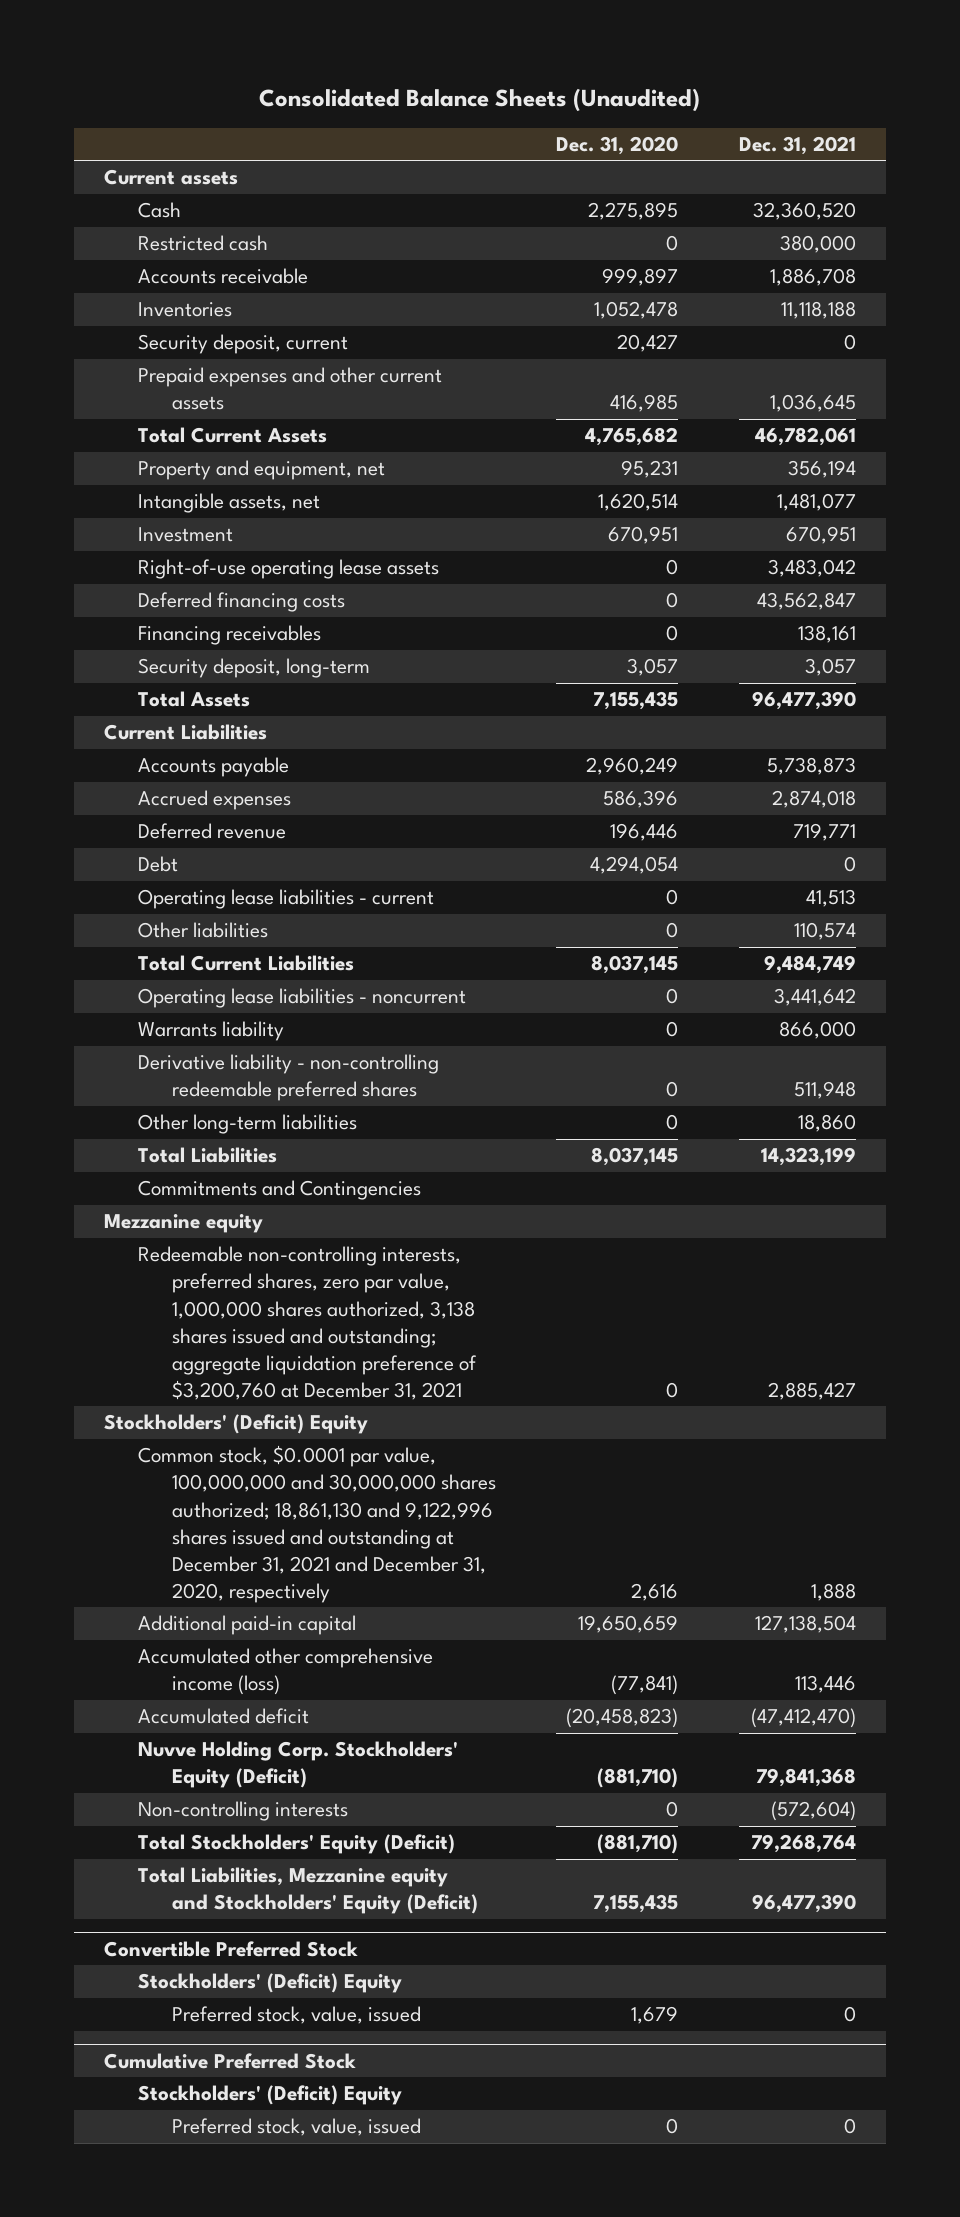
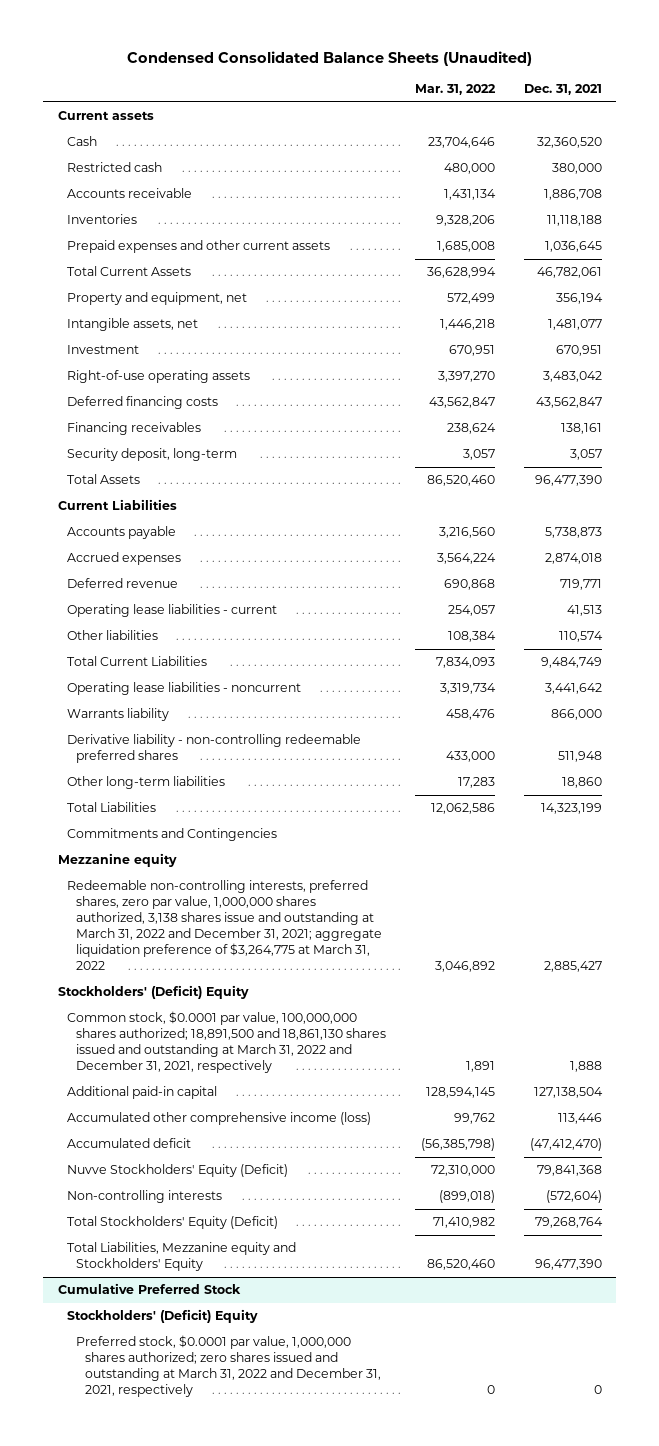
[259,88,701,113] Consolidated Balance Sheets (Unaudited) -> [126,50,532,66] Condensed Consolidated Balance Sheets (Unaudited)
[556,135,679,155] Dec. 31, 2020 -> none
none -> [414,83,496,95] Mar. 31, 2022
[137,334,348,355] Security deposit, current -> none
[137,559,439,580] Right-of-use operating lease assets -> [66,370,250,384] Right-of-use operating assets
[137,856,178,873] Debt -> none
[137,1246,477,1400] Redeemable non-controlling interests, preferred shares, zero par value, 1,000,000 shares authorized, 3,138 shares issued and outstanding; aggregate liquidation preference of $3,200,760 at December 31, 2021 -> [66,880,383,971] Redeemable non-controlling interests, preferred shares, zero par value, 1,000,000 shares authorized, 3,138 shares issue and outstanding at March 31, 2022 and December 31, 2021; aggregate liquidation preference of $3,264,775 at March 31, 2022
[137,1445,496,1603] Common stock, $0.0001 par value, 100,000,000 and 30,000,000 shares authorized; 18,861,130 and 9,122,996 shares issued and outstanding at December 31, 2021 and December 31, 2020, respectively -> [66,1011,387,1074] Common stock, $0.0001 par value, 100,000,000 shares authorized; 18,891,500 and 18,861,130 shares issued and outstanding at March 31, 2022 and December 31, 2021, respectively
[137,1741,458,1789] Nuvve Holding Corp. Stockholders' Equity (Deficit) -> [66,1164,288,1178] Nuvve Stockholders' Equity (Deficit)
[103,1940,358,1957] Convertible Preferred Stock -> none
[137,1973,402,1994] Stockholders' (Deficit) Equity -> none
[171,2006,421,2025] Preferred stock, value, issued -> none
[137,1867,478,1915] Total Liabilities, Mezzanine equity and Stockholders' Equity (Deficit) -> [66,1242,296,1272] Total Liabilities, Mezzanine equity and Stockholders' Equity
[171,2118,421,2137] Preferred stock, value, issued -> [76,1335,382,1398] Preferred stock, $0.0001 par value, 1,000,000 shares authorized; zero shares issued and outstanding at March 31, 2022 and December 31, 2021, respectively

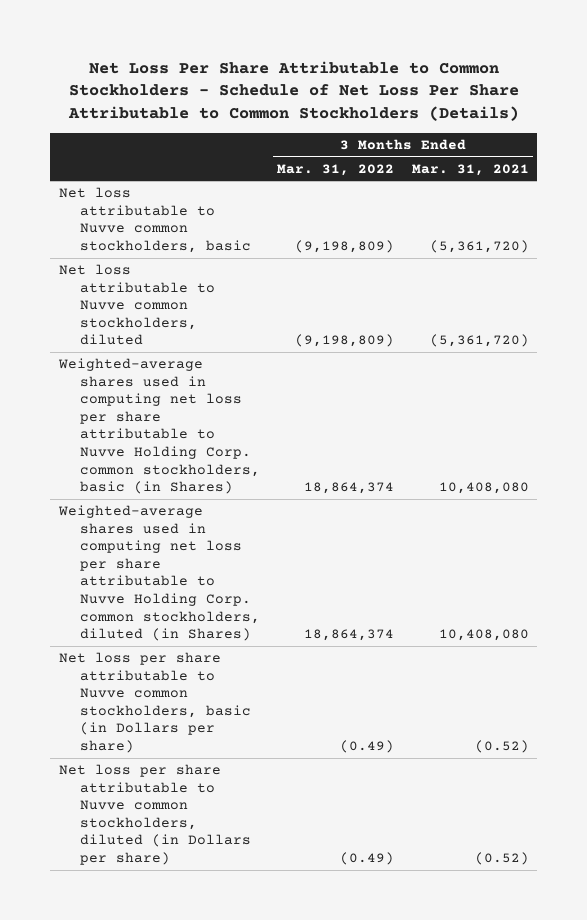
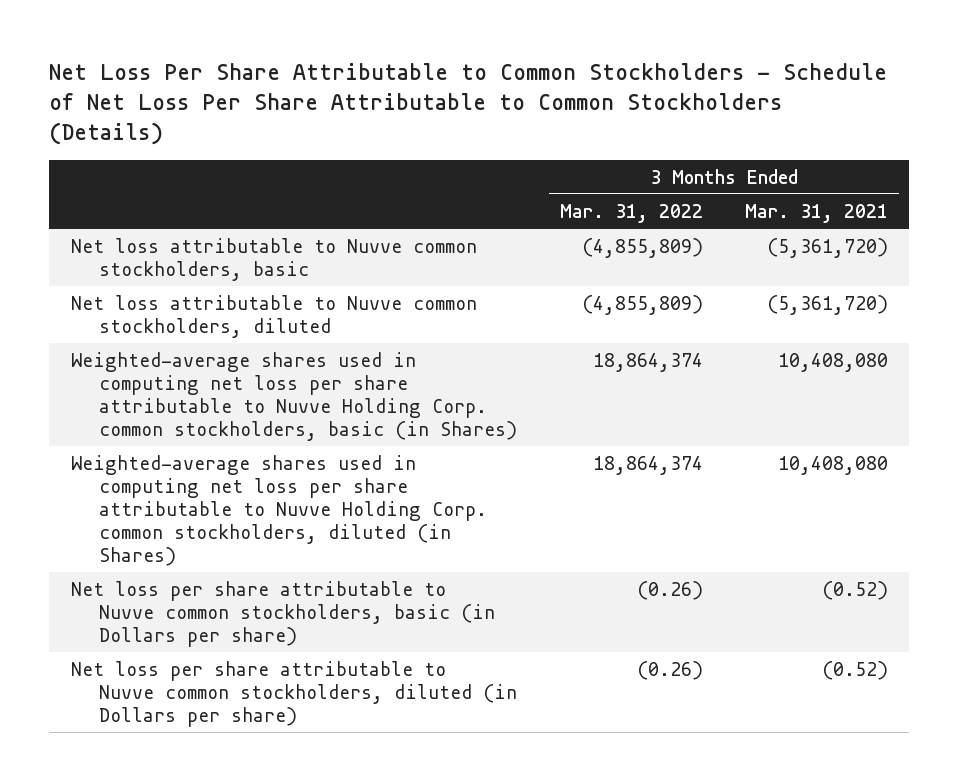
[295,239,395,253] (9,198,809) -> [581,237,703,258] (4,855,809)
[295,334,395,348] (9,198,809) -> [581,294,703,315] (4,855,809)
[340,739,395,753] (0.49) -> [636,580,703,600] (0.26)
[340,851,395,865] (0.49) -> [636,660,703,680] (0.26)

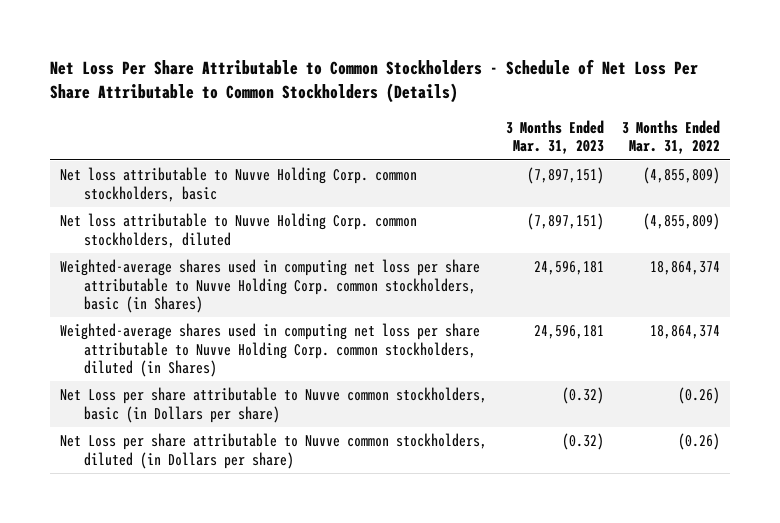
[745,203,889,223] Mar. 31, 2021 -> none
none -> [505,119,604,154] 3 Months Ended Mar. 31, 2023
[70,237,477,281] Net loss attributable to Nuvve common stockholders, basic -> [59,167,417,202] Net loss attributable to Nuvve Holding Corp. common stockholders, basic
[70,294,477,338] Net loss attributable to Nuvve common stockholders, diluted -> [59,213,417,248] Net loss attributable to Nuvve Holding Corp. common stockholders, diluted
[70,580,496,647] Net loss per share attributable to Nuvve common stockholders, basic (in Dollars per share) -> [59,387,487,423] Net Loss per share attributable to Nuvve common stockholders, basic (in Dollars per share)
[70,660,518,727] Net loss per share attributable to Nuvve common stockholders, diluted (in Dollars per share) -> [59,433,487,469] Net Loss per share attributable to Nuvve common stockholders, diluted (in Dollars per share)

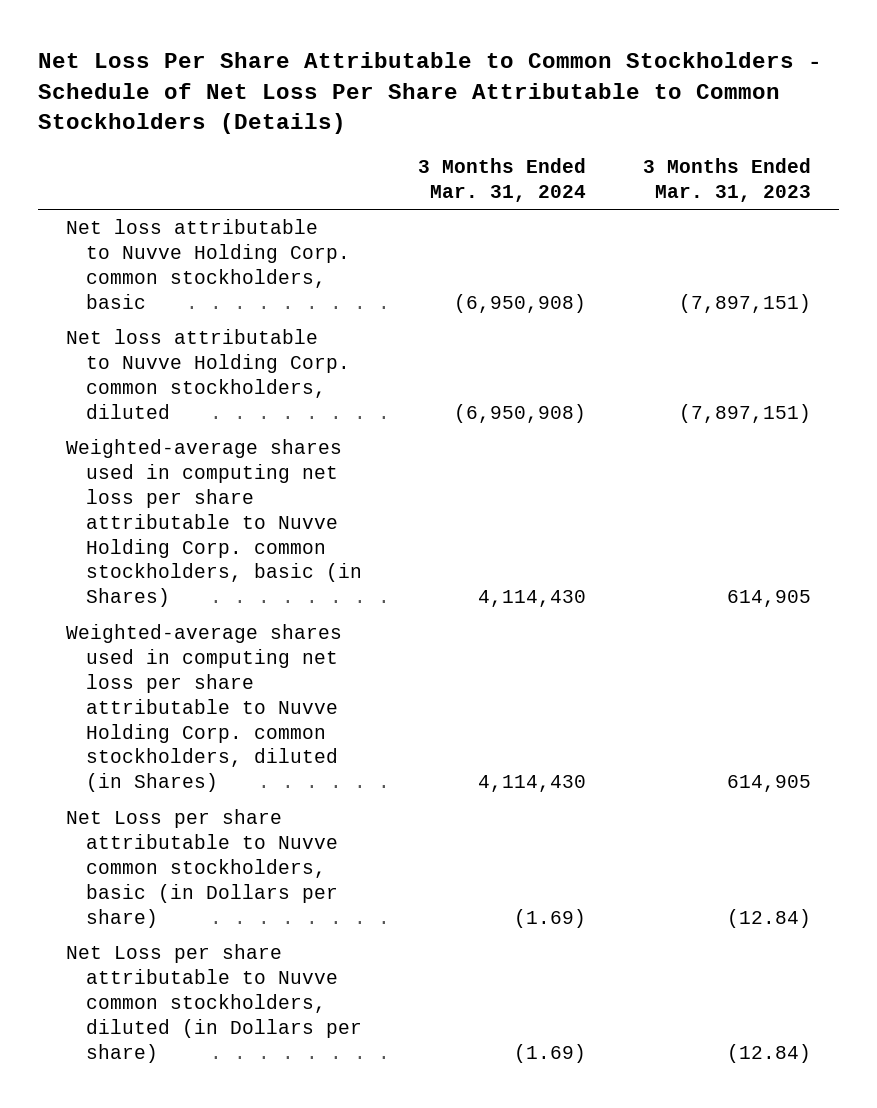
[622,119,721,154] 3 Months Ended Mar. 31, 2022 -> none
none -> [418,158,587,202] 3 Months Ended Mar. 31, 2024
[533,261,604,276] 24,596,181 -> [727,590,812,608] 614,905
[533,325,604,340] 24,596,181 -> [727,775,812,793] 614,905
[561,387,604,405] (0.32) -> [727,908,812,928] (12.84)
[561,433,604,451] (0.32) -> [727,1043,812,1063] (12.84)

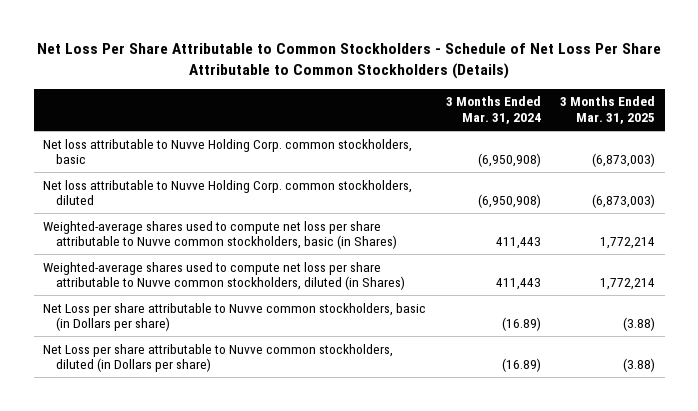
[643,158,812,202] 3 Months Ended Mar. 31, 2023 -> none
none -> [559,96,655,124] 3 Months Ended Mar. 31, 2025
[66,439,362,608] Weighted-average shares used in computing net loss per share attributable to Nuvve Holding Corp. common stockholders, basic (in Shares) -> [43,220,398,250] Weighted-average shares used to compute net loss per share attributable to Nuvve common stockholders, basic (in Shares)
[478,590,587,608] 4,114,430 -> [495,237,541,250] 411,443
[66,624,343,793] Weighted-average shares used in computing net loss per share attributable to Nuvve Holding Corp. common stockholders, diluted (in Shares) -> [43,261,406,291] Weighted-average shares used to compute net loss per share attributable to Nuvve common stockholders, diluted (in Shares)
[478,775,587,793] 4,114,430 -> [495,278,541,291] 411,443
[514,908,587,928] (1.69) -> [501,317,541,332] (16.89)
[514,1043,587,1063] (1.69) -> [501,358,541,373] (16.89)

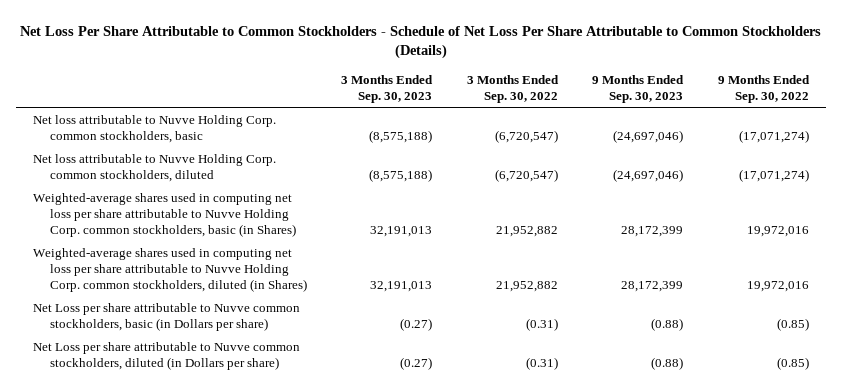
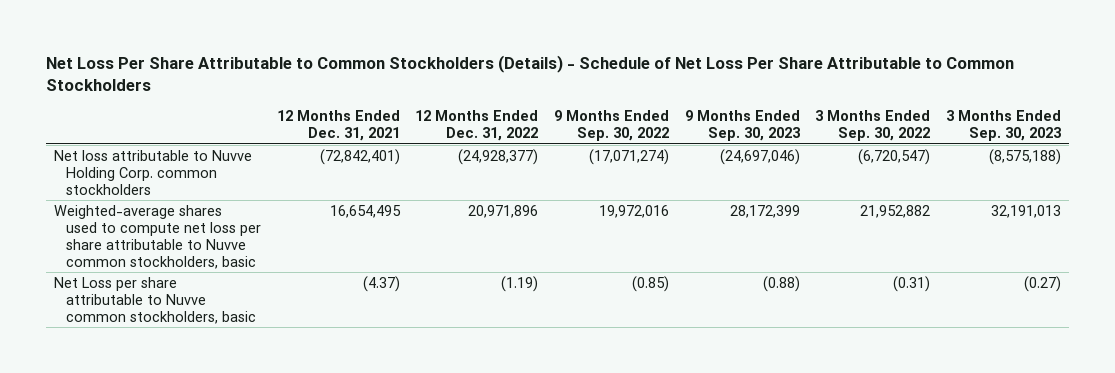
[19,25,821,60] Net Loss Per Share Attributable to Common Stockholders - Schedule of Net Loss Per Share Attributable to Common Stockholders (Details) -> [46,54,1015,92] Net Loss Per Share Attributable to Common Stockholders (Details) - Schedule of Net Loss Per Share Attributable to Common Stockholders
none -> [276,110,400,142] 12 Months Ended Dec. 31, 2021
none -> [415,110,539,142] 12 Months Ended Dec. 31, 2022
[32,153,276,182] Net loss attributable to Nuvve Holding Corp. common stockholders, diluted -> none
[32,247,307,292] Weighted-average shares used in computing net loss per share attributable to Nuvve Holding Corp. common stockholders, diluted (in Shares) -> none
[32,341,300,370] Net Loss per share attributable to Nuvve common stockholders, diluted (in Dollars per share) -> none
[32,114,276,143] Net loss attributable to Nuvve Holding Corp. common stockholders, basic -> [54,149,253,195] Net loss attributable to Nuvve Holding Corp. common stockholders
[32,192,296,237] Weighted-average shares used in computing net loss per share attributable to Nuvve Holding Corp. common stockholders, basic (in Shares) -> [54,204,261,269] Weighted-average shares used to compute net loss per share attributable to Nuvve common stockholders, basic
[32,302,300,331] Net Loss per share attributable to Nuvve common stockholders, basic (in Dollars per share) -> [54,276,256,324] Net Loss per share attributable to Nuvve common stockholders, basic

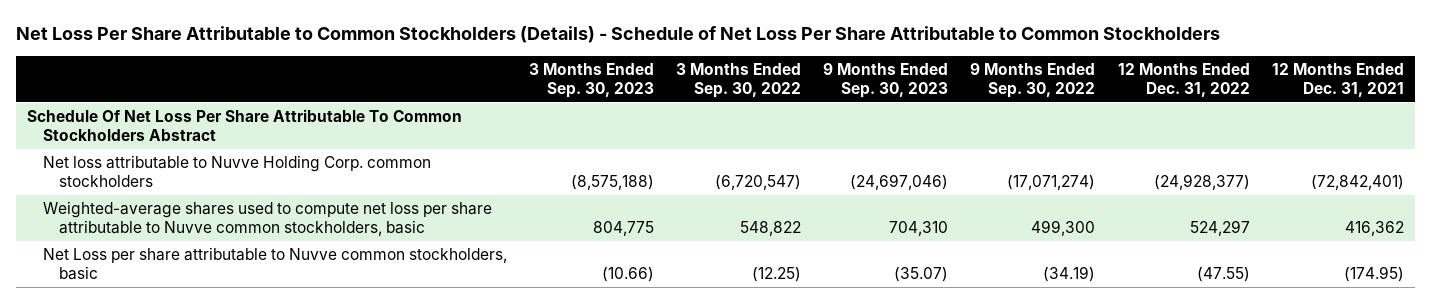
none -> [26,109,462,141] Schedule Of Net Loss Per Share Attributable To Common Stockholders Abstract
[329,204,401,218] 16,654,495 -> [1344,220,1404,236] 416,362
[468,204,539,218] 20,971,896 -> [1189,219,1250,236] 524,297
[598,204,669,218] 19,972,016 -> [1031,219,1096,236] 499,300
[729,204,800,218] 28,172,399 -> [889,220,949,236] 704,310
[860,204,931,218] 21,952,882 -> [740,220,802,236] 548,822
[991,204,1062,218] 32,191,013 -> [593,220,655,236] 804,775
[362,275,400,292] (4.37) -> [1343,265,1404,282] (174.95)
[501,275,539,292] (1.19) -> [1196,266,1250,282] (47.55)
[631,275,669,292] (0.85) -> [1043,265,1096,282] (34.19)
[762,275,800,292] (0.88) -> [894,266,949,282] (35.07)
[893,275,931,292] (0.31) -> [752,266,802,282] (12.25)
[1024,275,1062,292] (0.27) -> [602,266,655,282] (10.66)

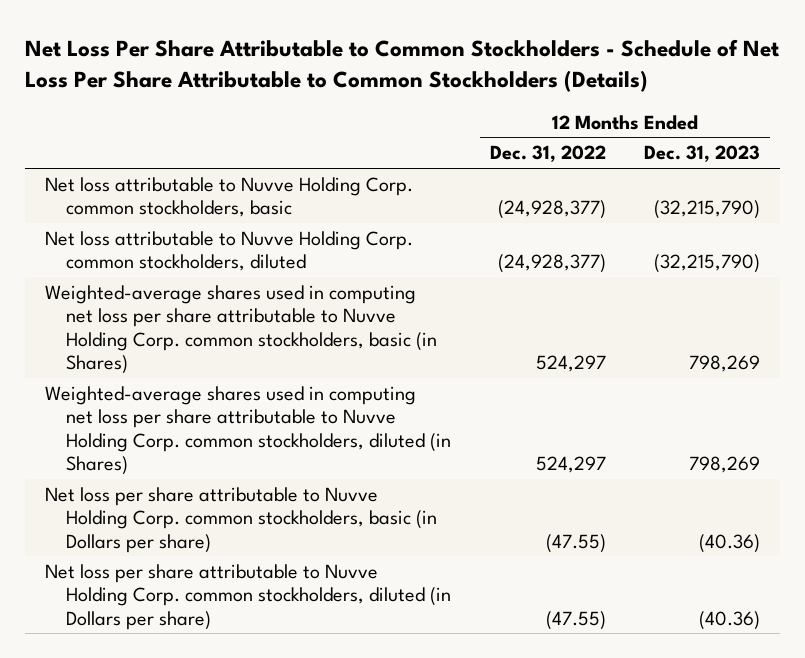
[15,25,1220,43] Net Loss Per Share Attributable to Common Stockholders (Details) - Schedule of Net Loss Per Share Attributable to Common Stockholders -> [25,39,780,93] Net Loss Per Share Attributable to Common Stockholders - Schedule of Net Loss Per Share Attributable to Common Stockholders (Details)
[529,63,655,98] 3 Months Ended Sep. 30, 2023 -> none
[676,63,802,98] 3 Months Ended Sep. 30, 2022 -> none
[823,63,949,98] 9 Months Ended Sep. 30, 2023 -> none
[970,63,1096,98] 9 Months Ended Sep. 30, 2022 -> none
[1271,63,1404,97] 12 Months Ended Dec. 31, 2021 -> none
none -> [644,145,761,163] Dec. 31, 2023
[26,109,462,141] Schedule Of Net Loss Per Share Attributable To Common Stockholders Abstract -> none
[42,155,431,187] Net loss attributable to Nuvve Holding Corp. common stockholders -> [44,176,413,218] Net loss attributable to Nuvve Holding Corp. common stockholders, basic
none -> [44,230,413,272] Net loss attributable to Nuvve Holding Corp. common stockholders, diluted
[42,201,492,236] Weighted-average shares used to compute net loss per share attributable to Nuvve common stockholders, basic -> [44,284,437,375] Weighted-average shares used in computing net loss per share attributable to Nuvve Holding Corp. common stockholders, basic (in Shares)
none -> [44,385,451,476] Weighted-average shares used in computing net loss per share attributable to Nuvve Holding Corp. common stockholders, diluted (in Shares)
[42,247,507,280] Net Loss per share attributable to Nuvve common stockholders, basic -> [44,486,437,553] Net loss per share attributable to Nuvve Holding Corp. common stockholders, basic (in Dollars per share)
none -> [44,563,451,630] Net loss per share attributable to Nuvve Holding Corp. common stockholders, diluted (in Dollars per share)

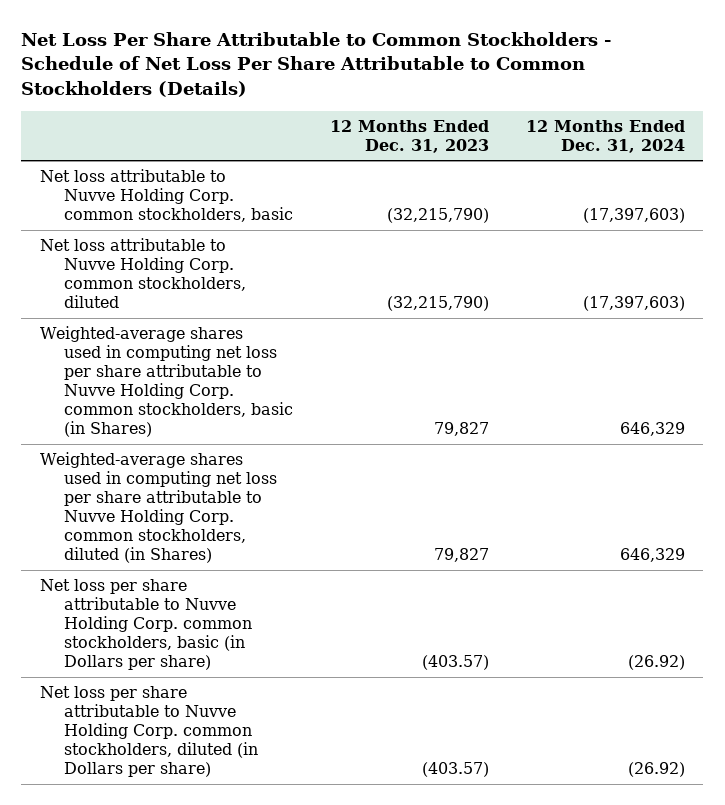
[489,145,606,163] Dec. 31, 2022 -> none
none -> [525,119,685,153] 12 Months Ended Dec. 31, 2024
[689,355,761,373] 798,269 -> [433,422,489,437] 79,827
[689,456,761,474] 798,269 -> [433,548,489,563] 79,827
[699,533,761,553] (40.36) -> [421,655,489,671] (403.57)
[699,610,761,630] (40.36) -> [421,762,489,778] (403.57)

